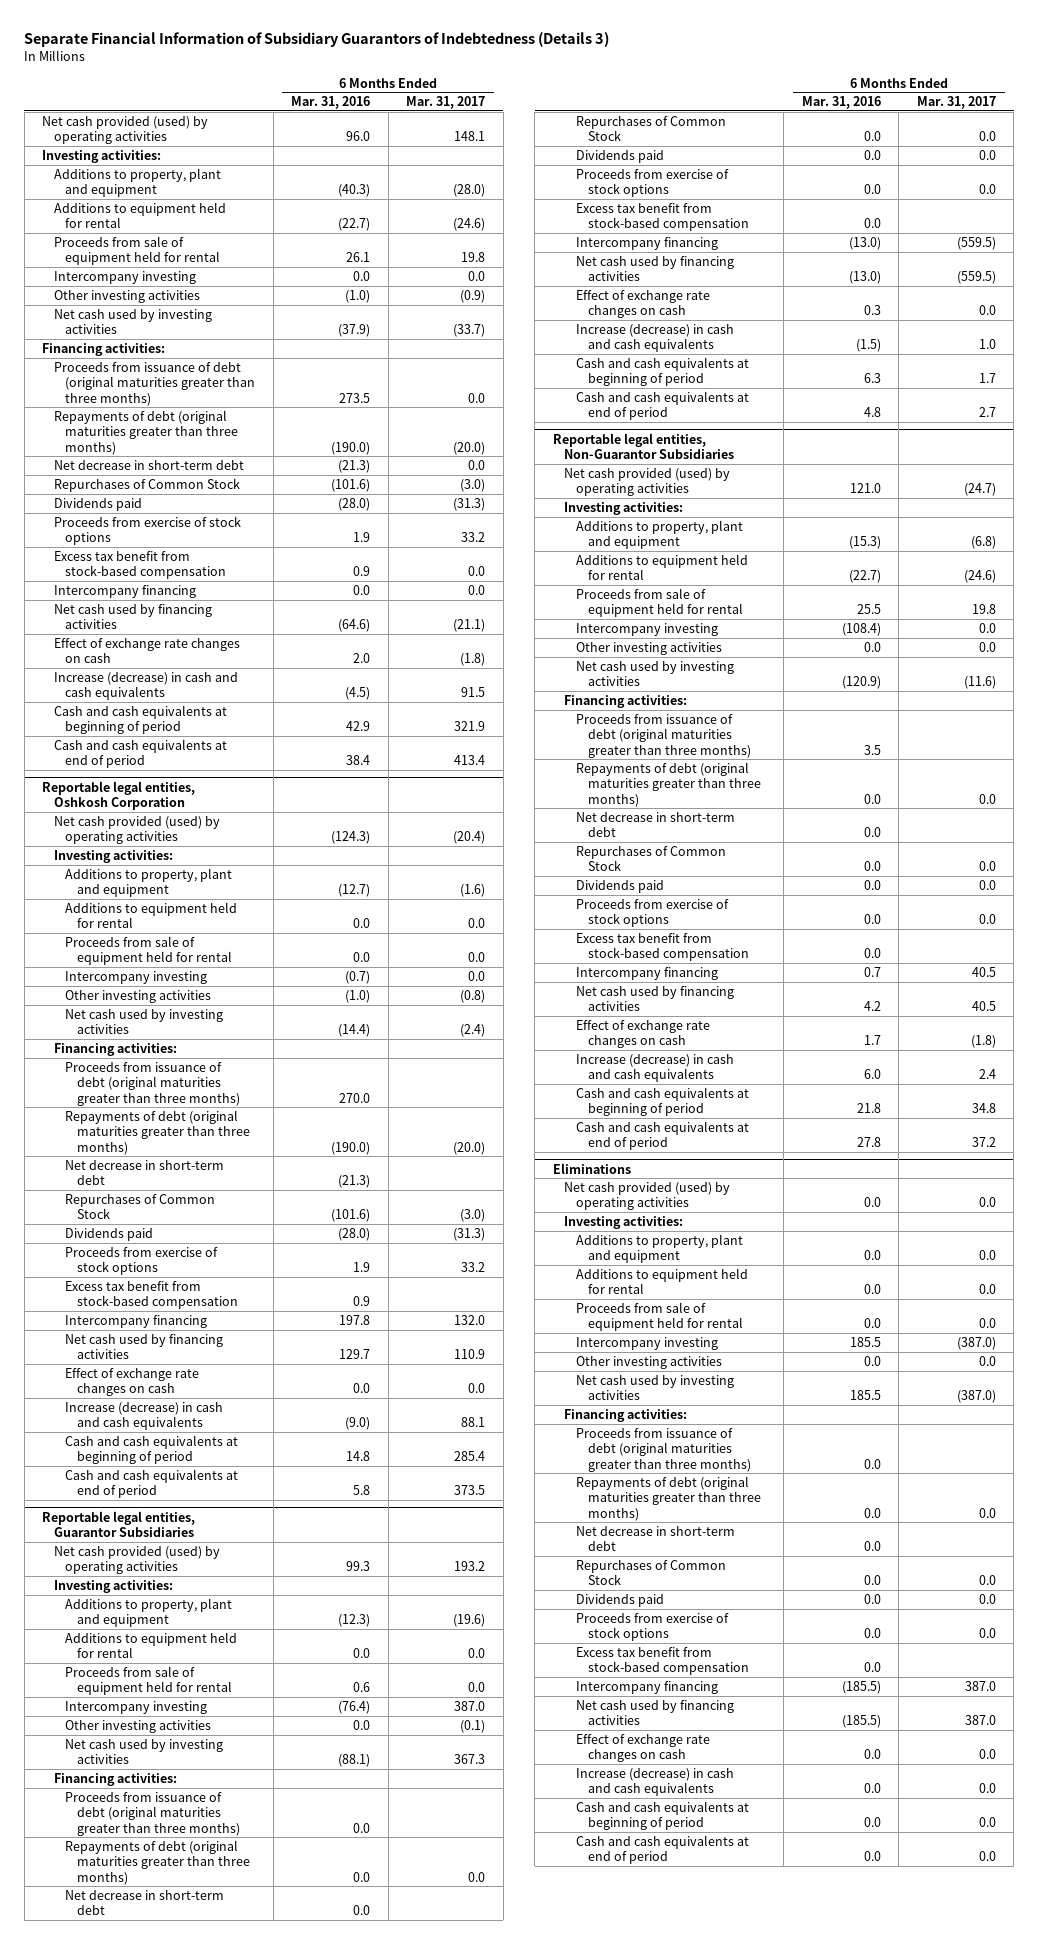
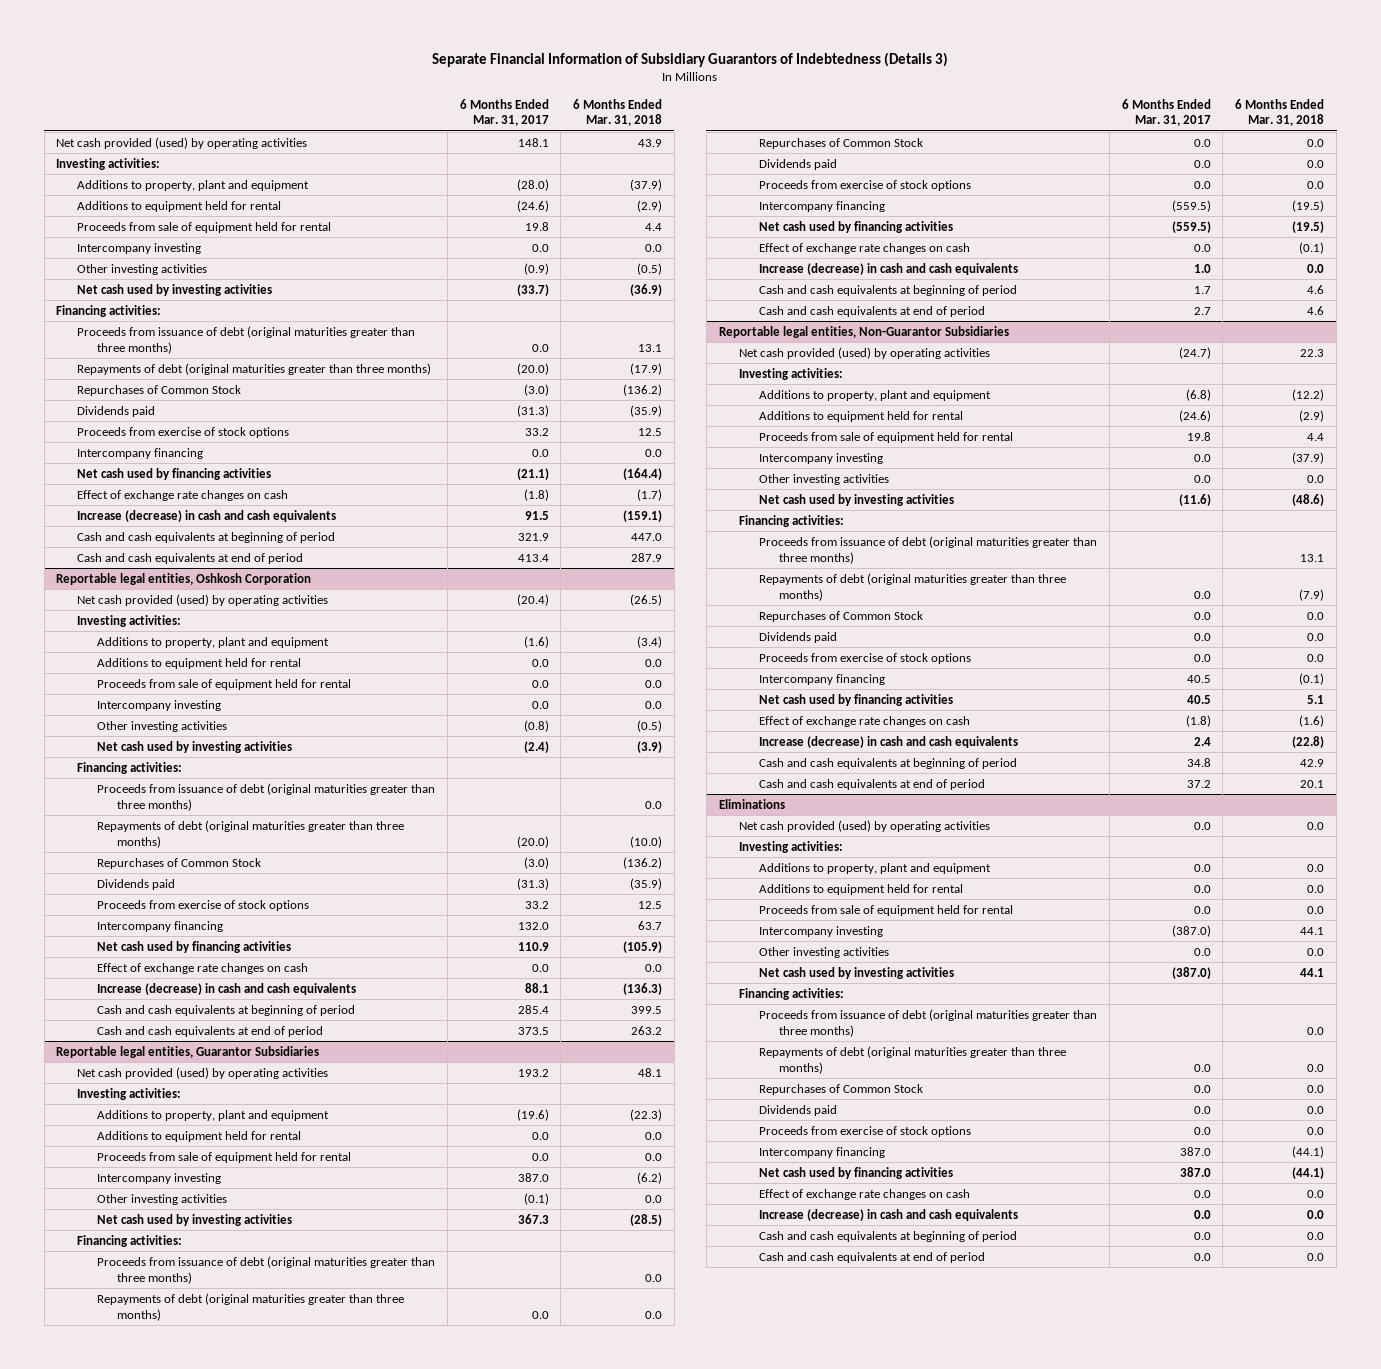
[291,96,371,110] Mar. 31, 2016 -> none
none -> [573,98,663,127] 6 Months Ended Mar. 31, 2018
[53,459,244,470] Net decrease in short-term debt -> none
[53,550,227,580] Excess tax benefit from stock-based compensation -> none
[65,1159,225,1186] Net decrease in short-term debt -> none
[65,1280,238,1310] Excess tax benefit from stock-based compensation -> none
[65,1889,225,1916] Net decrease in short-term debt -> none
[575,202,749,232] Excess tax benefit from stock-based compensation -> none
[575,811,735,838] Net decrease in short-term debt -> none
[575,932,749,962] Excess tax benefit from stock-based compensation -> none
[575,1525,735,1552] Net decrease in short-term debt -> none
[575,1646,749,1676] Excess tax benefit from stock-based compensation -> none

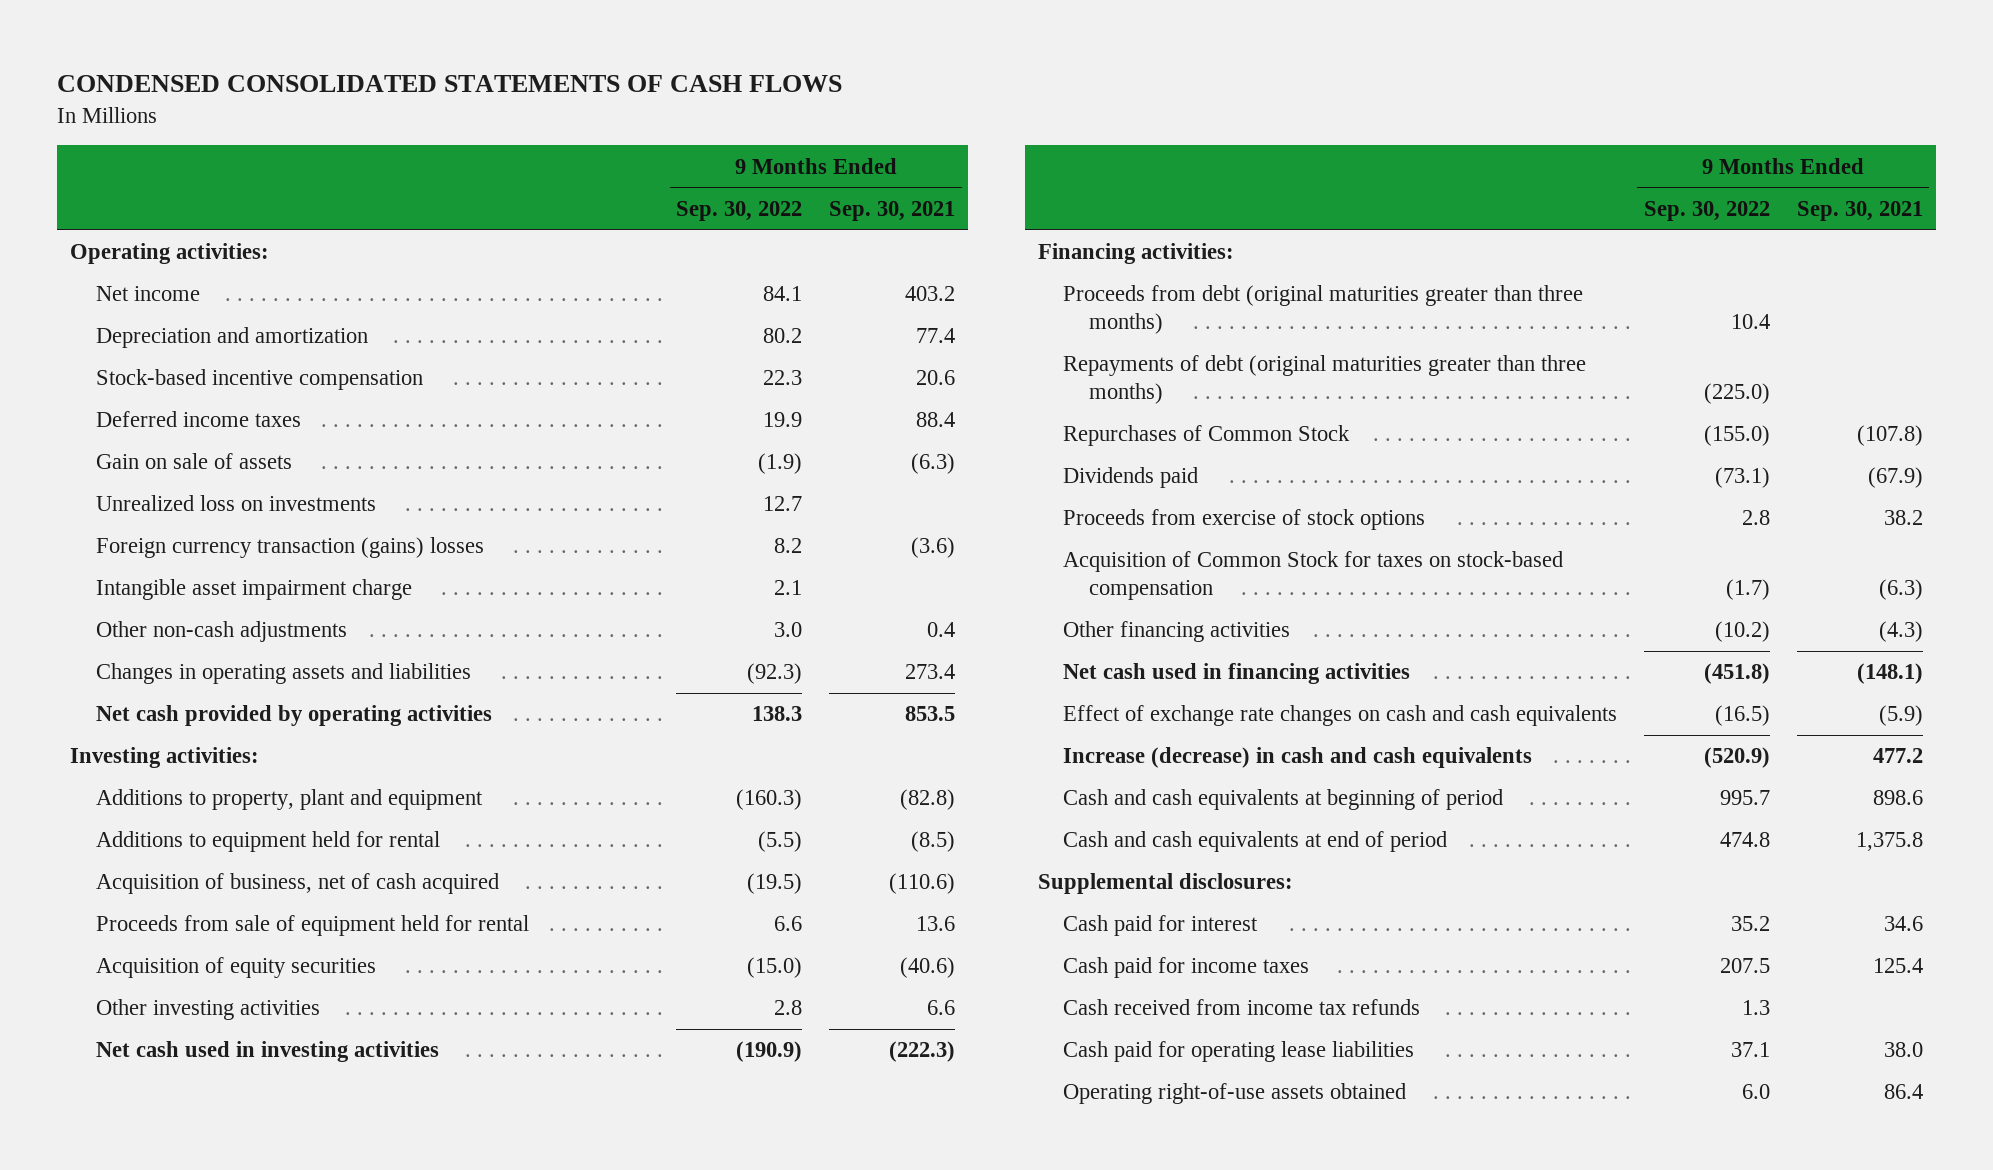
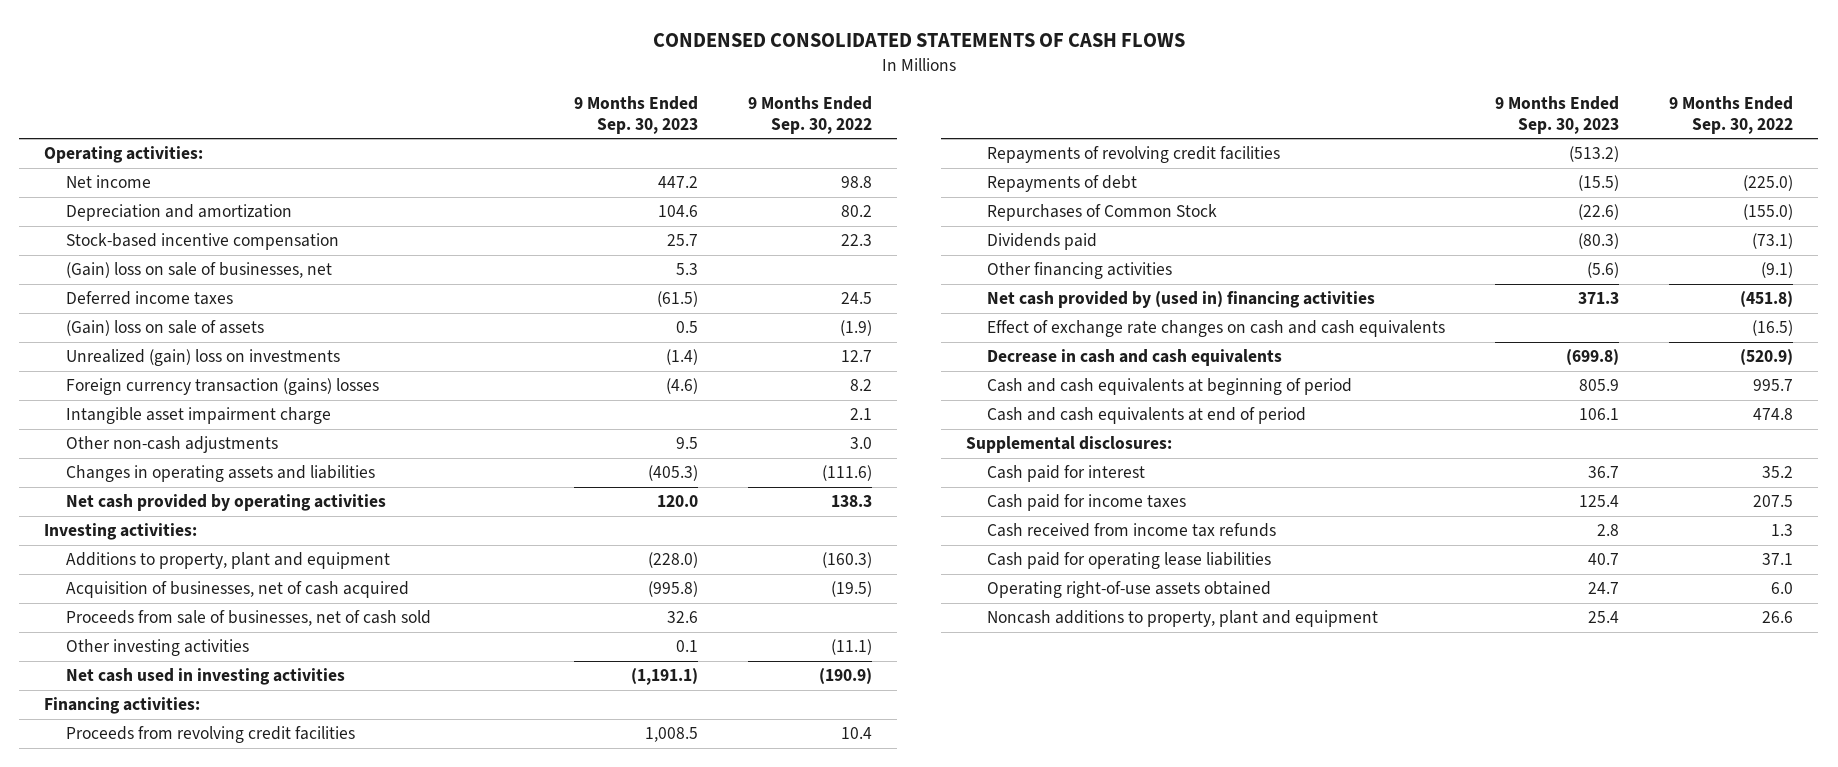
[828,200,955,221] Sep. 30, 2021 -> none
none -> [573,95,698,134] 9 Months Ended Sep. 30, 2023
[763,286,803,302] 84.1 -> [840,176,872,189] 98.8
none -> [65,262,332,279] (Gain) loss on sale of businesses, net
[763,412,803,428] 19.9 -> [840,292,872,305] 24.5
[95,453,292,470] Gain on sale of assets -> [65,320,264,337] (Gain) loss on sale of assets
[95,495,376,512] Unrealized loss on investments -> [65,349,340,367] Unrealized (gain) loss on investments
[747,663,803,685] (92.3) -> [821,465,872,482] (111.6)
[95,831,440,853] Additions to equipment held for rental -> none
[95,915,529,937] Proceeds from sale of equipment held for rental -> none
[95,957,376,979] Acquisition of equity securities -> none
[95,873,499,895] Acquisition of business, net of cash acquired -> [65,581,409,599] Acquisition of businesses, net of cash acquired
none -> [65,610,431,627] Proceeds from sale of businesses, net of cash sold
[774,1000,803,1016] 2.8 -> [830,639,872,656] (11.1)
[1063,285,1584,335] Proceeds from debt (original maturities greater than three months) -> none
none -> [65,726,355,744] Proceeds from revolving credit facilities
none -> [987,146,1281,164] Repayments of revolving credit facilities
[1063,355,1587,405] Repayments of debt (original maturities greater than three months) -> [987,175,1138,193] Repayments of debt
[1063,509,1426,531] Proceeds from exercise of stock options -> none
[1063,551,1564,601] Acquisition of Common Stock for taxes on stock-based compensation -> none
[1714,621,1770,643] (10.2) -> [1761,262,1794,279] (9.1)
[1063,663,1411,685] Net cash used in financing activities -> [987,291,1376,309] Net cash provided by (used in) financing activities
[1063,747,1533,769] Increase (decrease) in cash and cash equivalents -> [987,349,1283,367] Decrease in cash and cash equivalents
none -> [987,610,1379,628] Noncash additions to property, plant and equipment

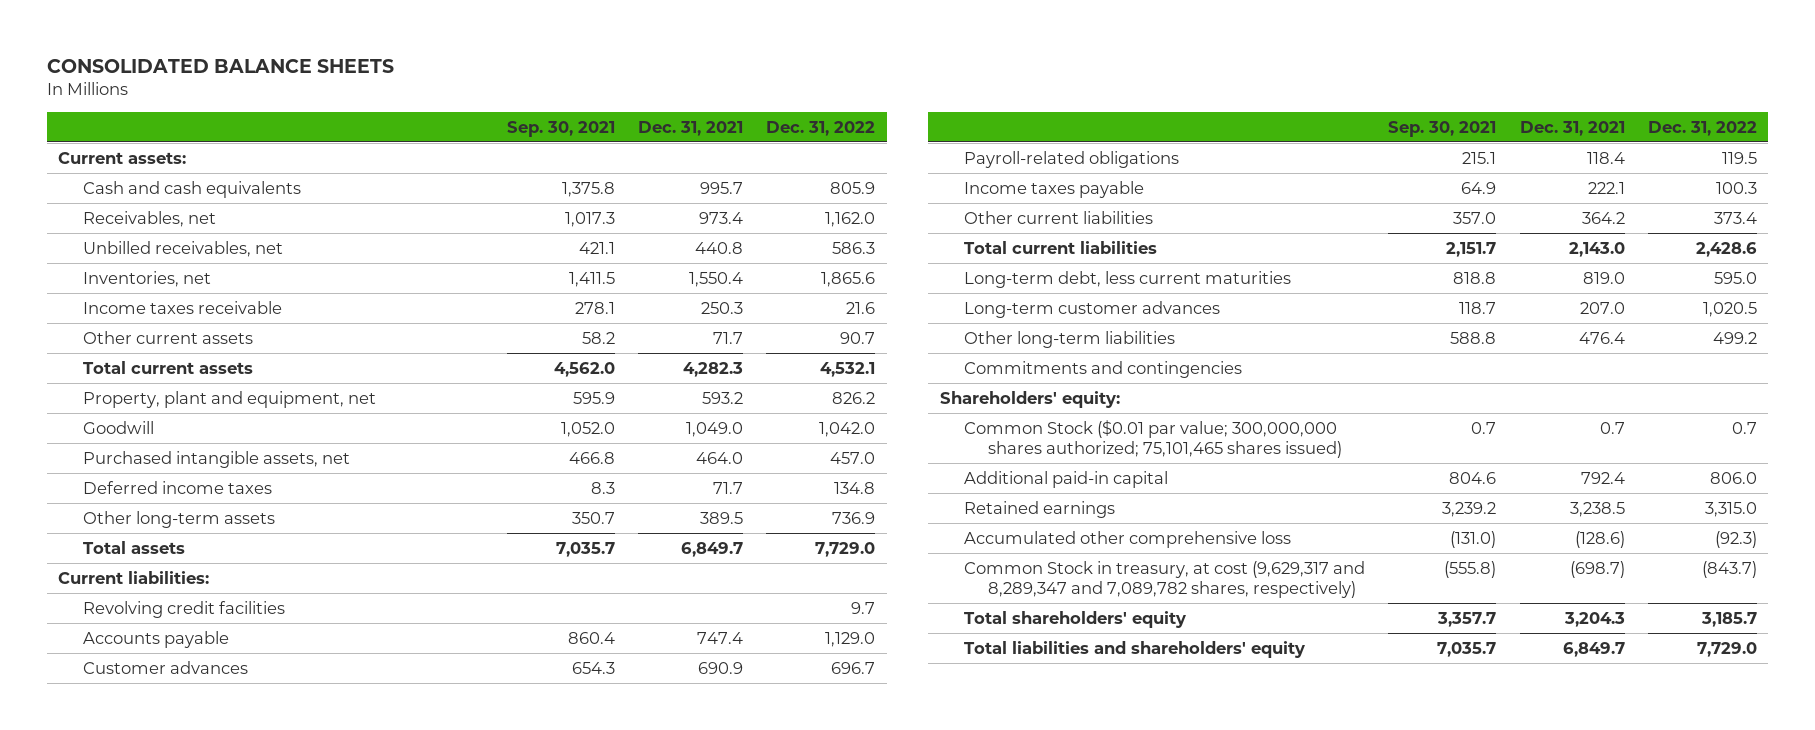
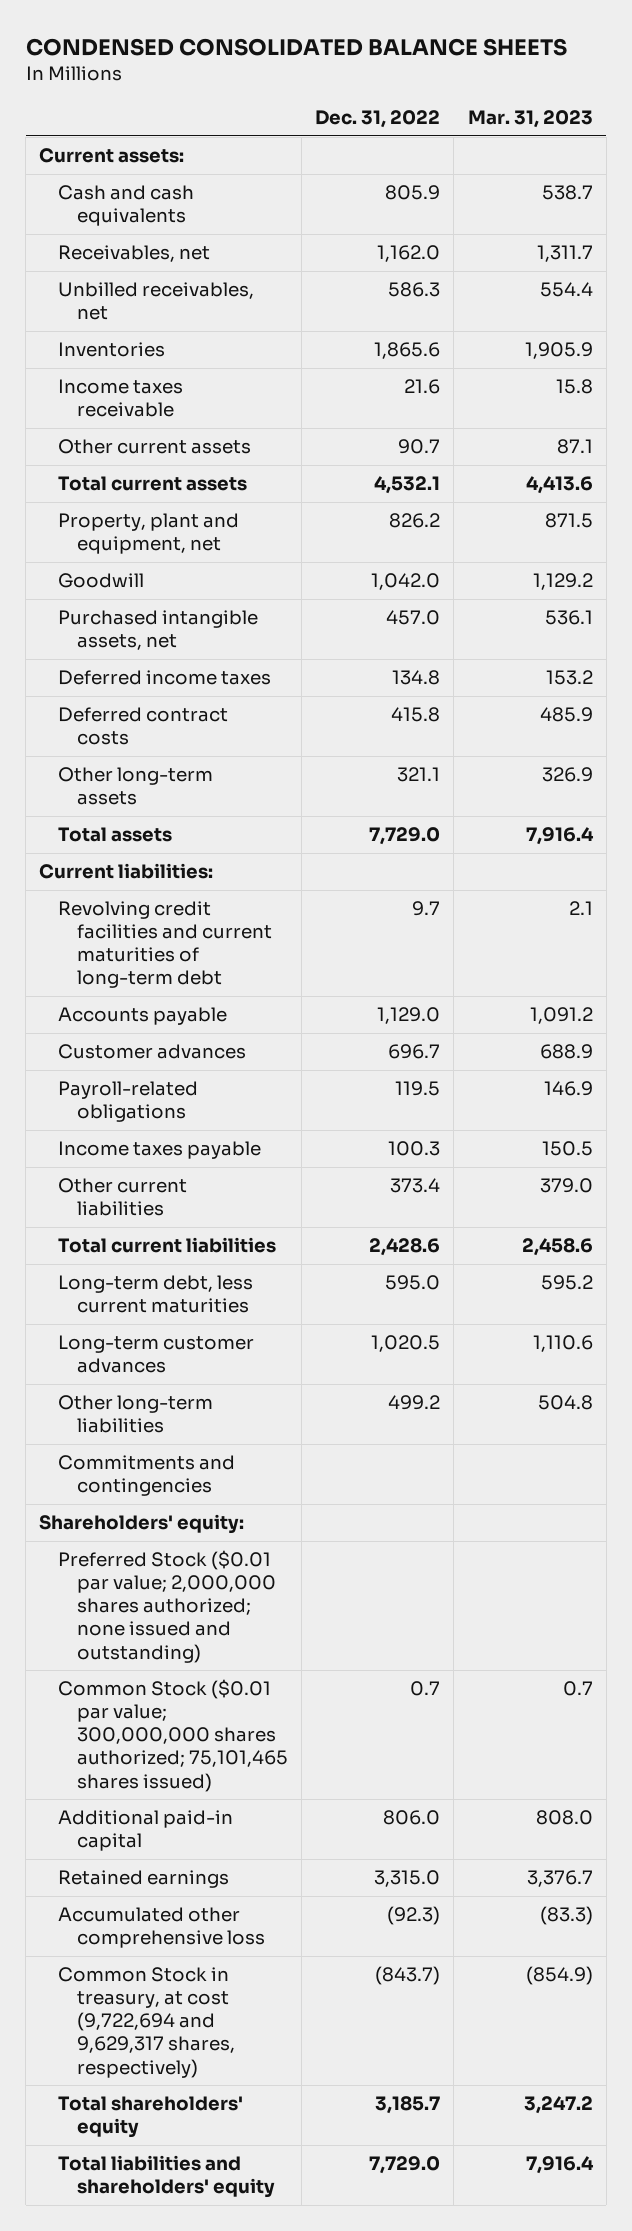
[46,58,394,73] CONSOLIDATED BALANCE SHEETS -> [25,37,567,56] CONDENSED CONSOLIDATED BALANCE SHEETS
[506,120,615,137] Sep. 30, 2021 -> none
[637,120,743,136] Dec. 31, 2021 -> none
none -> [467,109,593,128] Mar. 31, 2023
[82,270,211,287] Inventories, net -> [58,342,166,358] Inventories
none -> [58,707,229,746] Deferred contract costs
[832,511,876,524] 736.9 -> [397,767,441,783] 321.1
[82,600,285,618] Revolving credit facilities -> none
none -> [58,901,272,989] Revolving credit facilities and current maturities of long-term debt
none -> [58,1550,276,1663] Preferred Stock ($0.01 par value; 2,000,000 shares authorized; none issued and outstanding)
[964,560,1366,598] Common Stock in treasury, at cost (9,629,317 and 8,289,347 and 7,089,782 shares, respectively) -> [58,1967,235,2078] Common Stock in treasury, at cost (9,722,694 and 9,629,317 shares, respectively)

